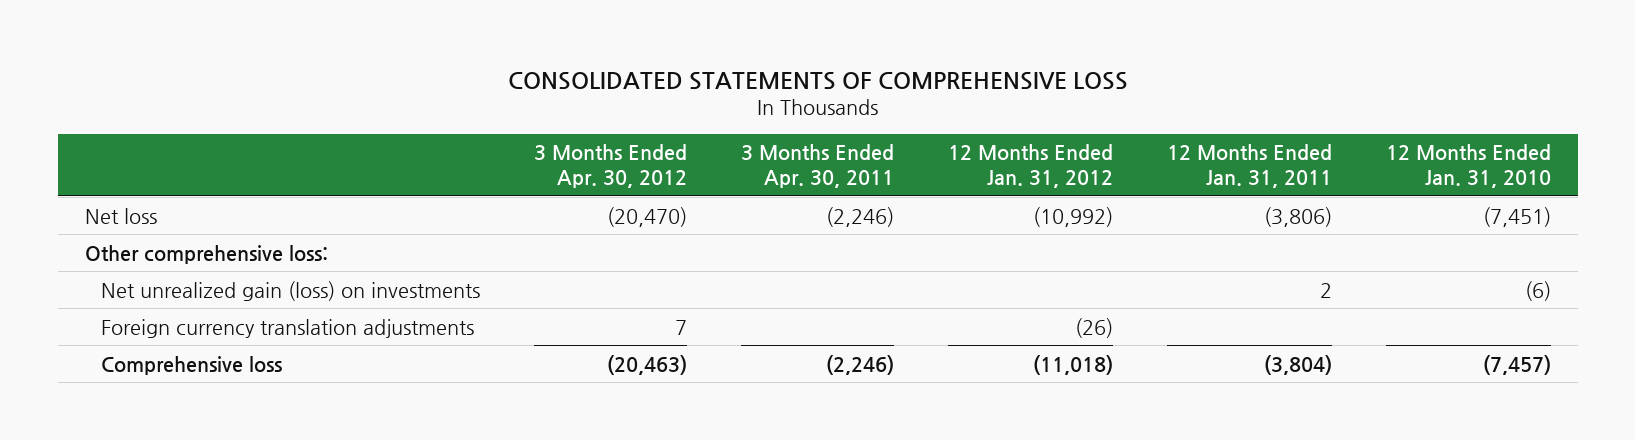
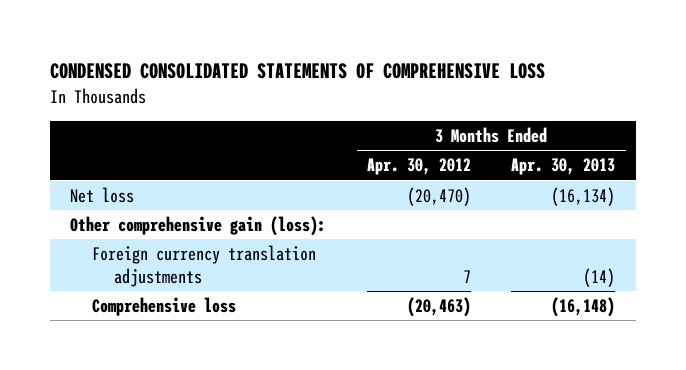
[507,71,1128,90] CONSOLIDATED STATEMENTS OF COMPREHENSIVE LOSS -> [50,63,546,80] CONDENSED CONSOLIDATED STATEMENTS OF COMPREHENSIVE LOSS
[740,144,894,188] 3 Months Ended Apr. 30, 2011 -> none
[947,144,1113,188] 12 Months Ended Jan. 31, 2012 -> none
[1166,144,1332,188] 12 Months Ended Jan. 31, 2011 -> none
[1385,144,1551,188] 12 Months Ended Jan. 31, 2010 -> none
none -> [511,158,616,176] Apr. 30, 2013
[100,280,480,301] Net unrealized gain (loss) on investments -> none
[84,244,328,264] Other comprehensive loss: -> [70,216,327,237] Other comprehensive gain (loss):

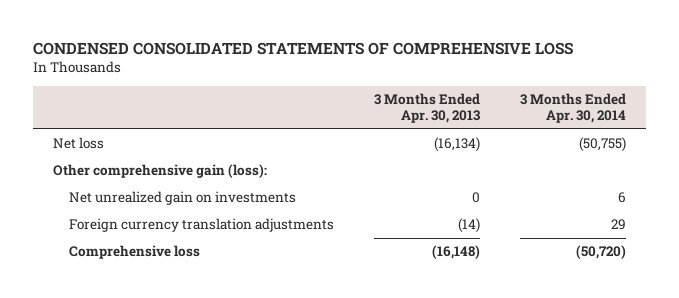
[366,158,471,176] Apr. 30, 2012 -> none
none -> [519,93,626,124] 3 Months Ended Apr. 30, 2014
none -> [69,191,297,206] Net unrealized gain on investments

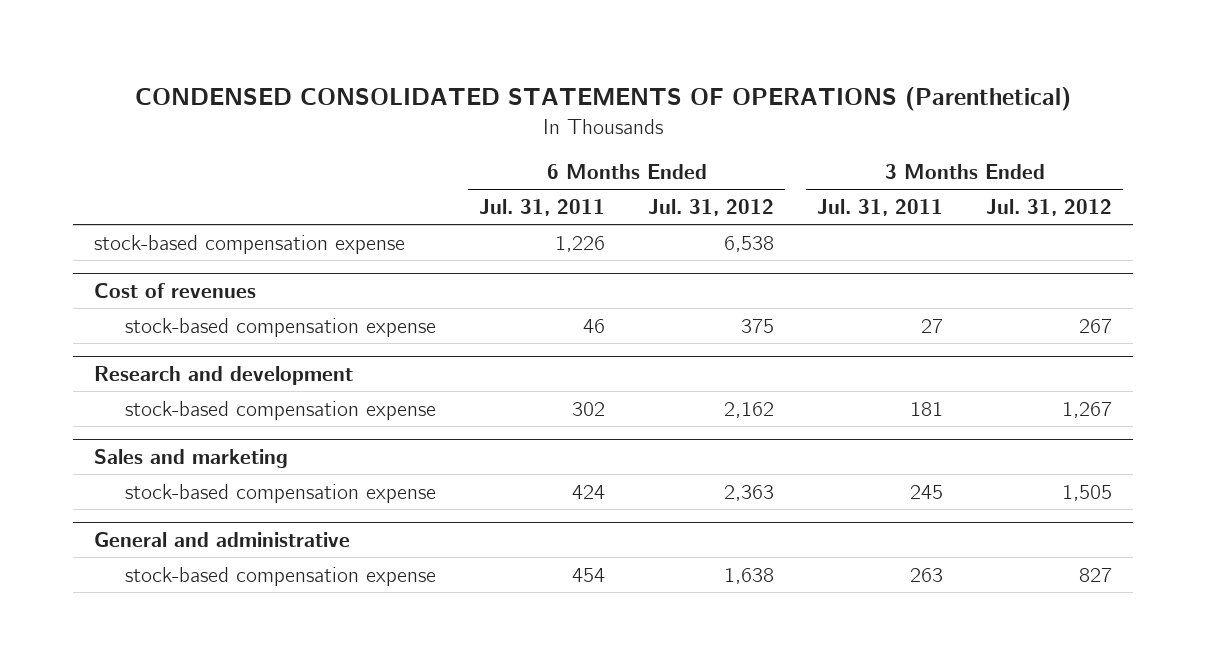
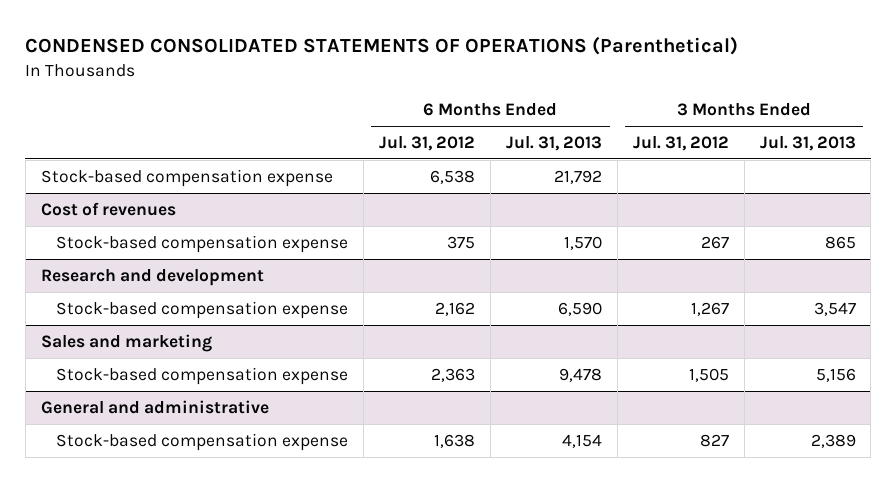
[479,199,606,217] Jul. 31, 2011 -> none
[817,199,944,217] Jul. 31, 2011 -> none
none -> [505,136,602,152] Jul. 31, 2013
none -> [759,136,856,152] Jul. 31, 2013
[94,234,406,254] stock-based compensation expense -> [40,168,333,187] Stock-based compensation expense
[125,317,437,337] stock-based compensation expense -> [56,234,349,253] Stock-based compensation expense
[125,400,437,420] stock-based compensation expense -> [56,300,349,319] Stock-based compensation expense
[125,483,437,503] stock-based compensation expense -> [56,366,349,385] Stock-based compensation expense
[125,566,437,586] stock-based compensation expense -> [56,432,349,451] Stock-based compensation expense

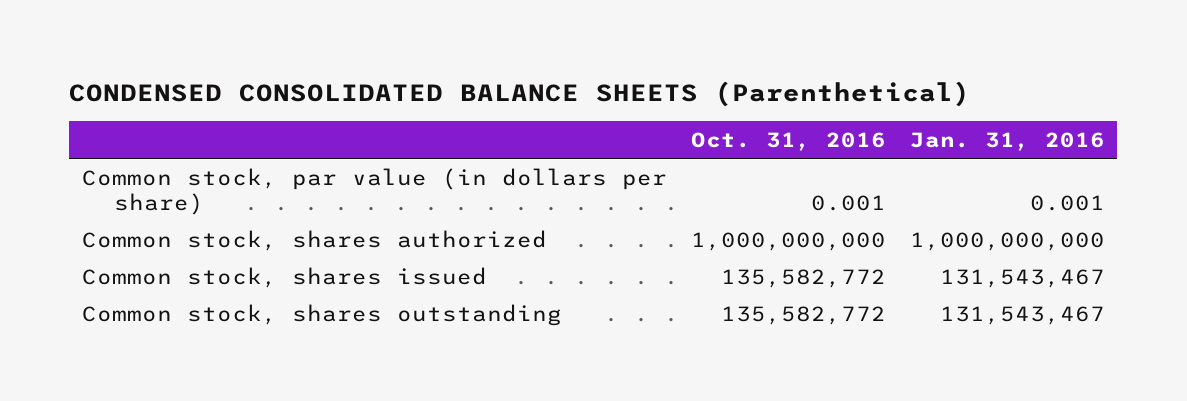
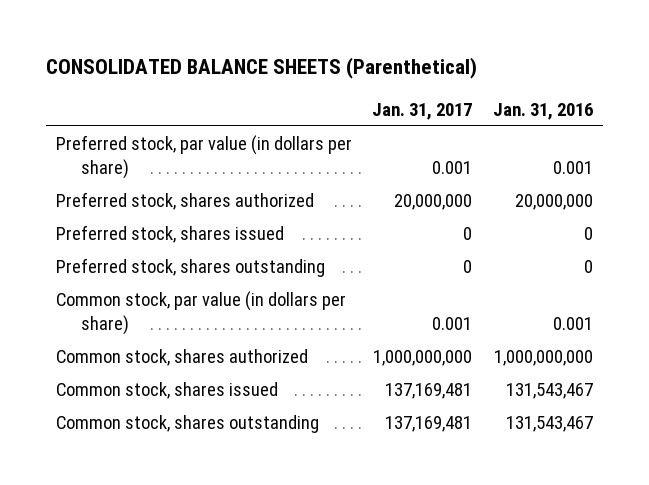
[69,81,971,108] CONDENSED CONSOLIDATED BALANCE SHEETS (Parenthetical) -> [45,57,477,80] CONSOLIDATED BALANCE SHEETS (Parenthetical)
[690,131,886,151] Oct. 31, 2016 -> none
none -> [372,102,473,120] Jan. 31, 2017
none -> [55,135,352,179] Preferred stock, par value (in dollars per share)
none -> [55,192,314,211] Preferred stock, shares authorized
none -> [55,225,284,244] Preferred stock, shares issued
none -> [55,258,325,278] Preferred stock, shares outstanding

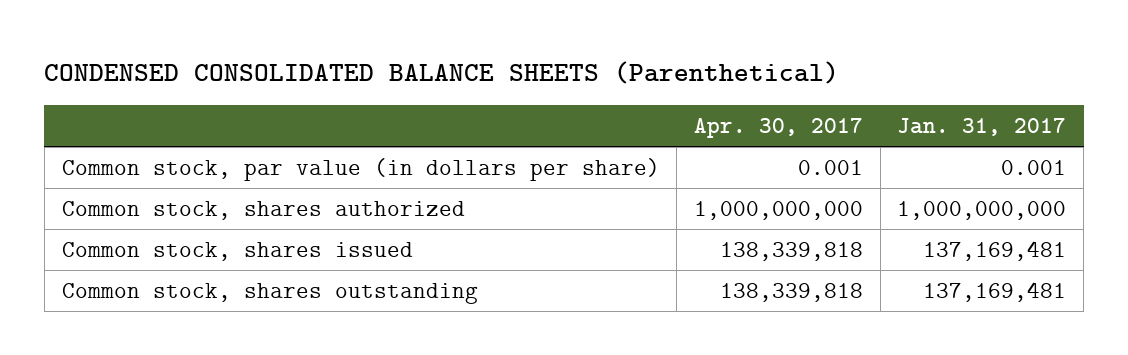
[45,57,477,80] CONSOLIDATED BALANCE SHEETS (Parenthetical) -> [44,61,840,85] CONDENSED CONSOLIDATED BALANCE SHEETS (Parenthetical)
[493,102,594,120] Jan. 31, 2016 -> none
none -> [694,117,864,138] Apr. 30, 2017
[55,135,352,179] Preferred stock, par value (in dollars per share) -> none
[55,192,314,211] Preferred stock, shares authorized -> none
[55,225,284,244] Preferred stock, shares issued -> none
[55,258,325,278] Preferred stock, shares outstanding -> none

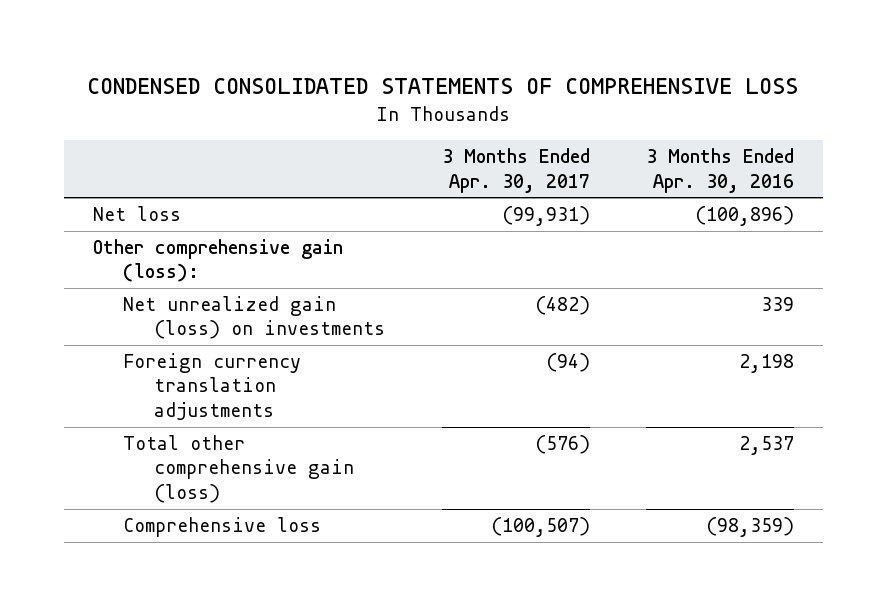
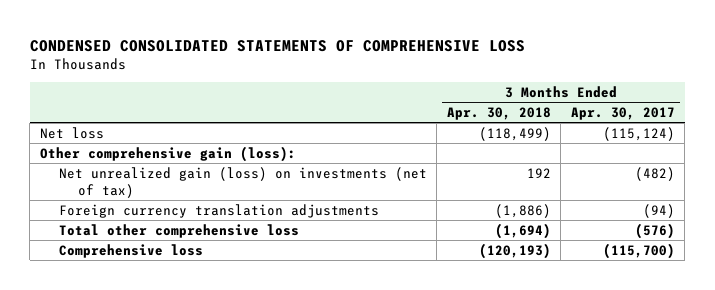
[646,148,795,193] 3 Months Ended Apr. 30, 2016 -> none
none -> [446,107,551,121] Apr. 30, 2018
[501,206,590,227] (99,931) -> [602,126,675,141] (115,124)
[123,296,385,340] Net unrealized gain (loss) on investments -> [58,166,427,198] Net unrealized gain (loss) on investments (net of tax)
[123,435,354,503] Total other comprehensive gain (loss) -> [58,223,299,238] Total other comprehensive loss
[490,517,590,538] (100,507) -> [602,242,675,259] (115,700)

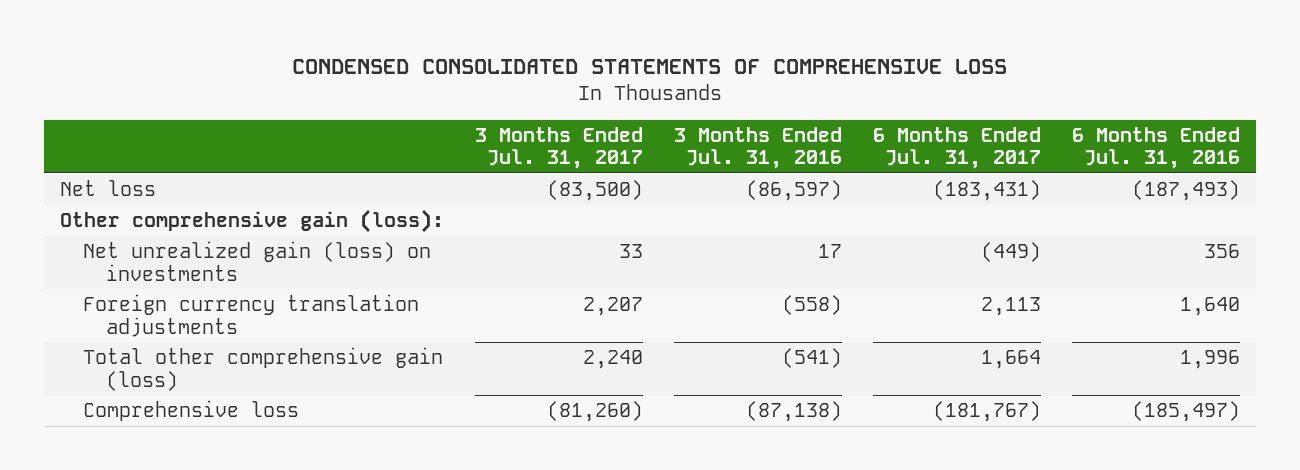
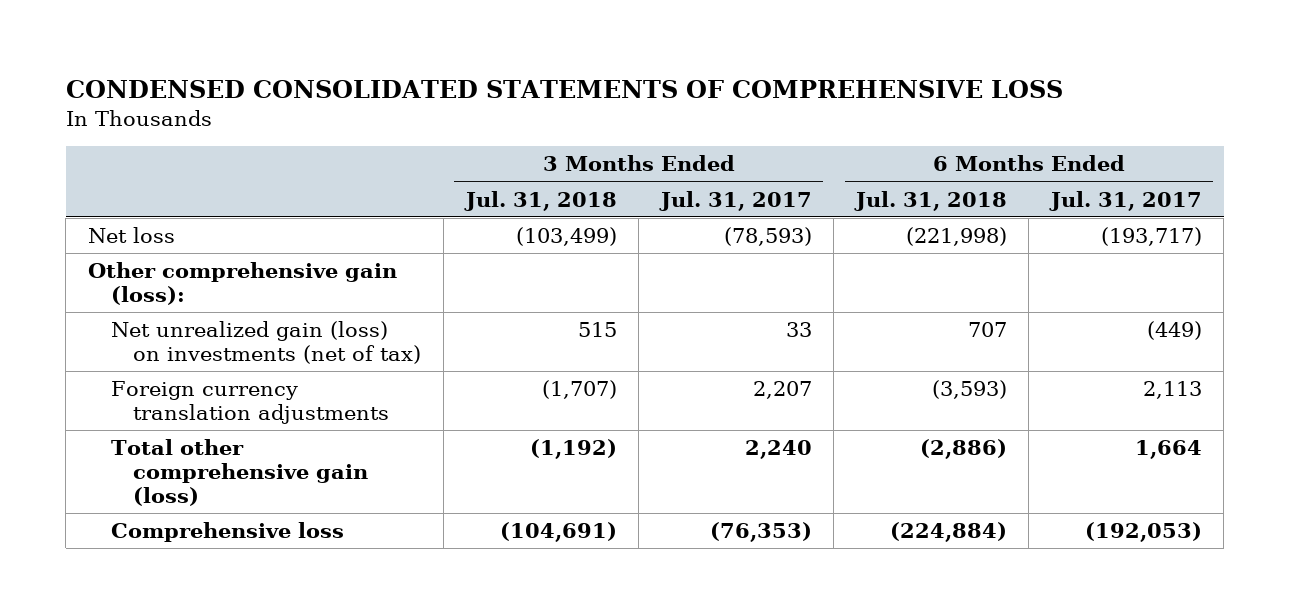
[673,126,842,170] 3 Months Ended Jul. 31, 2016 -> none
[1072,126,1241,170] 6 Months Ended Jul. 31, 2016 -> none
none -> [463,190,617,211] Jul. 31, 2018
none -> [853,190,1007,211] Jul. 31, 2018
[546,180,643,202] (83,500) -> [723,227,812,247] (78,593)
[933,180,1042,202] (183,431) -> [1100,227,1202,247] (193,717)
[82,241,431,281] Net unrealized gain (loss) on investments -> [110,321,422,364] Net unrealized gain (loss) on investments (net of tax)
[546,401,643,423] (81,260) -> [709,522,812,543] (76,353)
[933,401,1042,423] (181,767) -> [1084,522,1202,543] (192,053)

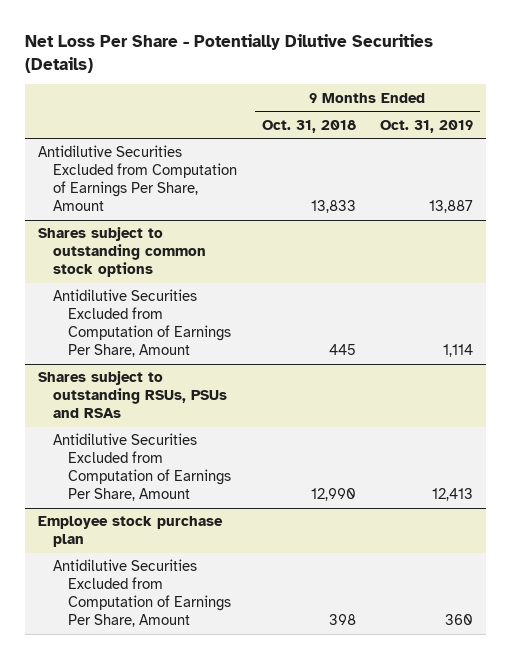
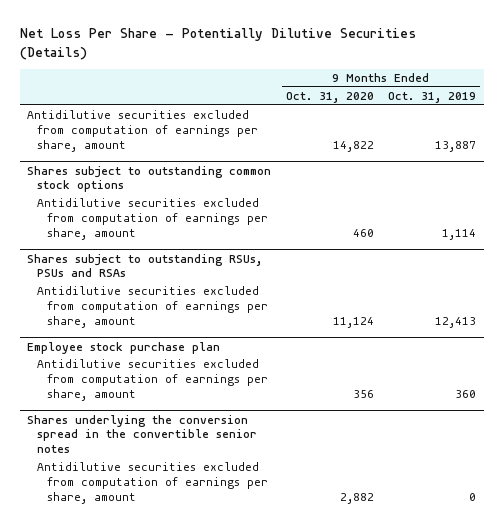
[261,119,356,133] Oct. 31, 2018 -> none
none -> [285,91,374,103] Oct. 31, 2020
[37,145,237,211] Antidilutive Securities Excluded from Computation of Earnings Per Share, Amount -> [27,110,259,152] Antidilutive securities excluded from computation of earnings per share, amount
[52,289,231,357] Antidilutive Securities Excluded from Computation of Earnings Per Share, Amount -> [37,198,268,240] Antidilutive securities excluded from computation of earnings per share, amount
[52,433,231,501] Antidilutive Securities Excluded from Computation of Earnings Per Share, Amount -> [37,286,268,328] Antidilutive securities excluded from computation of earnings per share, amount
[52,559,231,627] Antidilutive Securities Excluded from Computation of Earnings Per Share, Amount -> [37,359,268,401] Antidilutive securities excluded from computation of earnings per share, amount
none -> [27,414,258,454] Shares underlying the conversion spread in the convertible senior notes
none -> [37,462,268,504] Antidilutive securities excluded from computation of earnings per share, amount

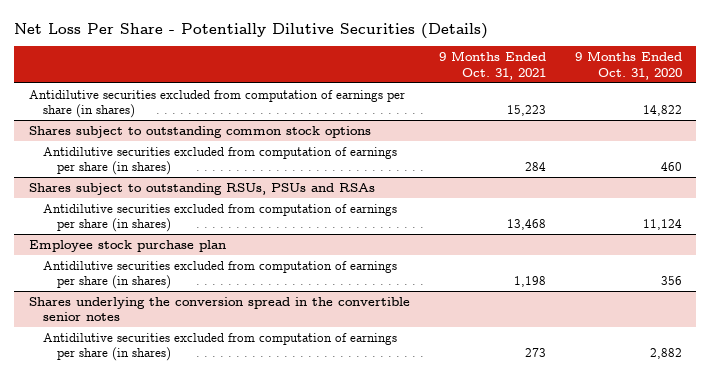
[388,91,477,103] Oct. 31, 2019 -> none
none -> [438,51,546,80] 9 Months Ended Oct. 31, 2021
[27,110,259,152] Antidilutive securities excluded from computation of earnings per share, amount -> [28,89,405,119] Antidilutive securities excluded from computation of earnings per share (in shares)
[37,198,268,240] Antidilutive securities excluded from computation of earnings per share, amount -> [42,146,397,176] Antidilutive securities excluded from computation of earnings per share (in shares)
[37,286,268,328] Antidilutive securities excluded from computation of earnings per share, amount -> [42,203,397,233] Antidilutive securities excluded from computation of earnings per share (in shares)
[37,359,268,401] Antidilutive securities excluded from computation of earnings per share, amount -> [42,260,397,290] Antidilutive securities excluded from computation of earnings per share (in shares)
[37,462,268,504] Antidilutive securities excluded from computation of earnings per share, amount -> [42,332,397,362] Antidilutive securities excluded from computation of earnings per share (in shares)

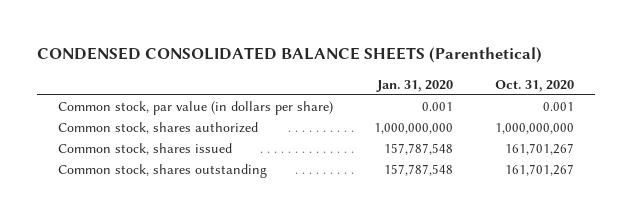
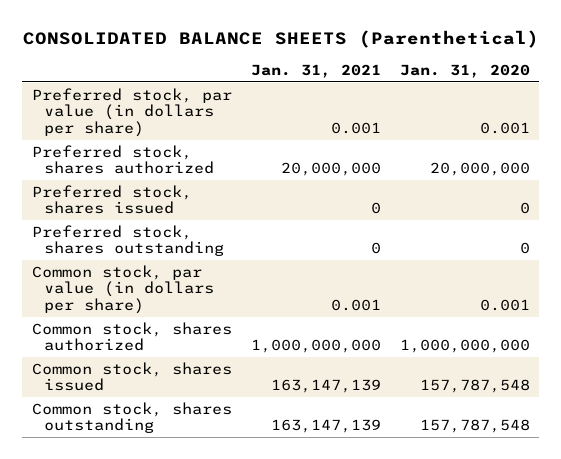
[37,47,543,64] CONDENSED CONSOLIDATED BALANCE SHEETS (Parenthetical) -> [22,30,539,49] CONSOLIDATED BALANCE SHEETS (Parenthetical)
[494,79,574,92] Oct. 31, 2020 -> none
none -> [250,64,381,79] Jan. 31, 2021
none -> [31,87,232,138] Preferred stock, par value (in dollars per share)
none -> [31,144,215,175] Preferred stock, shares authorized
none -> [31,184,192,215] Preferred stock, shares issued
none -> [31,224,225,257] Preferred stock, shares outstanding

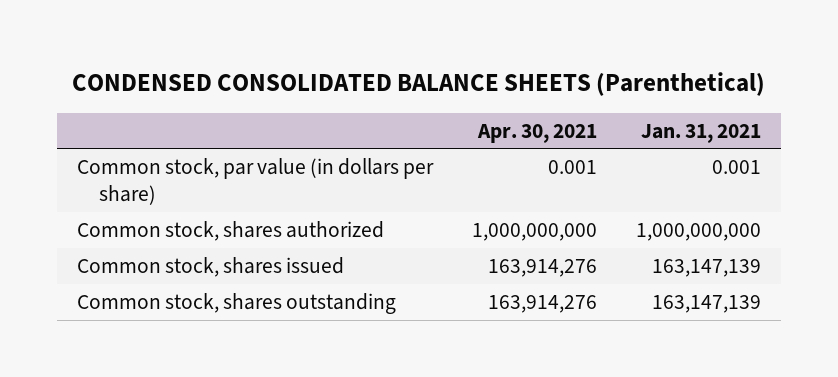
[22,30,539,49] CONSOLIDATED BALANCE SHEETS (Parenthetical) -> [71,72,765,97] CONDENSED CONSOLIDATED BALANCE SHEETS (Parenthetical)
[399,64,530,79] Jan. 31, 2020 -> none
none -> [476,123,597,143] Apr. 30, 2021
[31,87,232,138] Preferred stock, par value (in dollars per share) -> none
[31,144,215,175] Preferred stock, shares authorized -> none
[31,184,192,215] Preferred stock, shares issued -> none
[31,224,225,257] Preferred stock, shares outstanding -> none

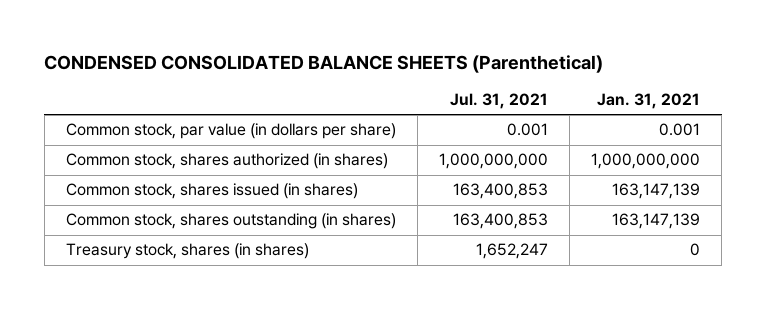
[476,123,597,143] Apr. 30, 2021 -> none
none -> [449,93,548,110] Jul. 31, 2021
[76,220,384,241] Common stock, shares authorized -> [65,153,388,170] Common stock, shares authorized (in shares)
[76,256,344,277] Common stock, shares issued -> [65,183,358,200] Common stock, shares issued (in shares)
[76,292,396,314] Common stock, shares outstanding -> [65,213,396,230] Common stock, shares outstanding (in shares)
none -> [65,243,309,260] Treasury stock, shares (in shares)

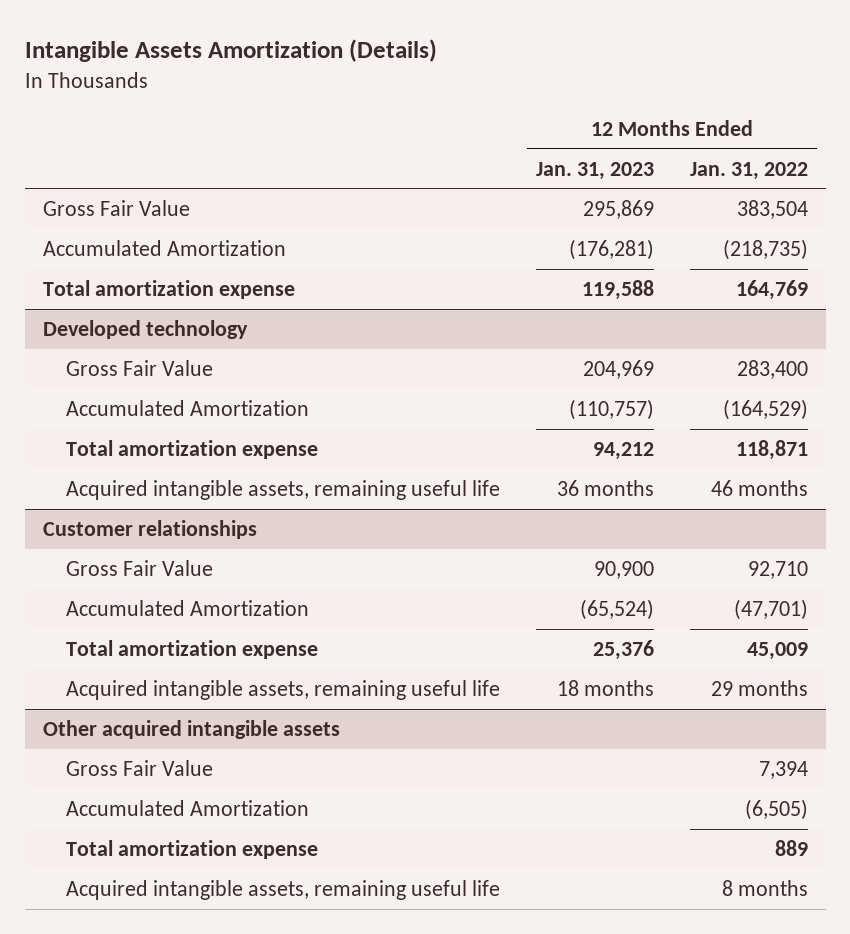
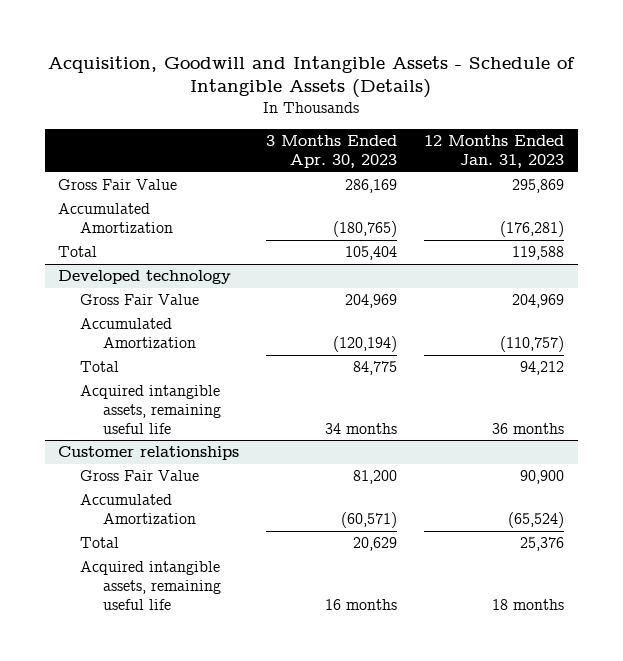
[24,39,437,63] Intangible Assets Amortization (Details) -> [48,55,576,99] Acquisition, Goodwill and Intangible Assets - Schedule of Intangible Assets (Details)
[689,161,808,180] Jan. 31, 2022 -> none
none -> [266,135,398,168] 3 Months Ended Apr. 30, 2023
[42,279,295,299] Total amortization expense -> [58,246,98,258] Total
[65,439,318,459] Total amortization expense -> [80,361,120,373] Total
[65,639,318,659] Total amortization expense -> [80,537,120,549] Total
[42,719,340,739] Other acquired intangible assets -> none
[65,759,213,776] Gross Fair Value -> none
[65,799,309,816] Accumulated Amortization -> none
[65,839,318,859] Total amortization expense -> none
[65,879,500,900] Acquired intangible assets, remaining useful life -> none

